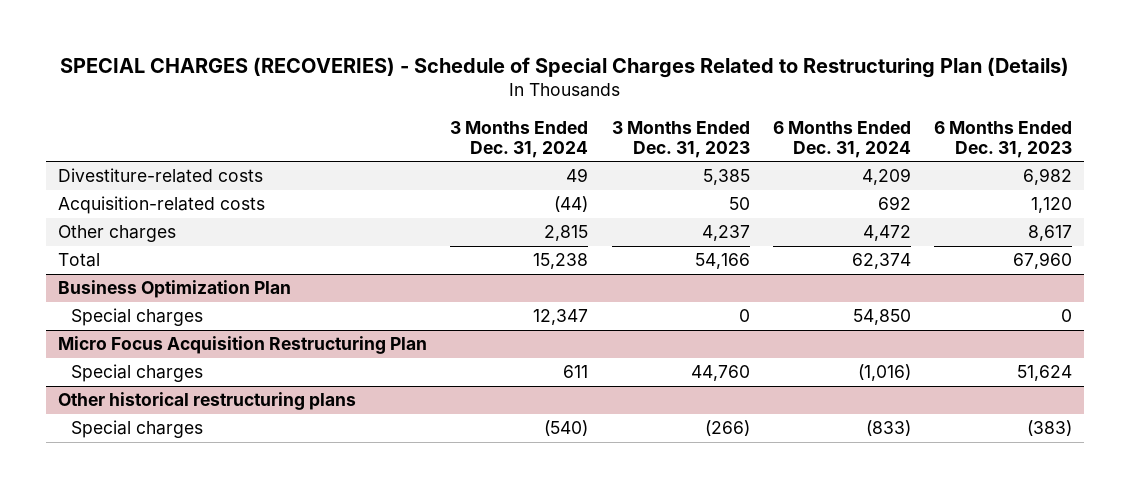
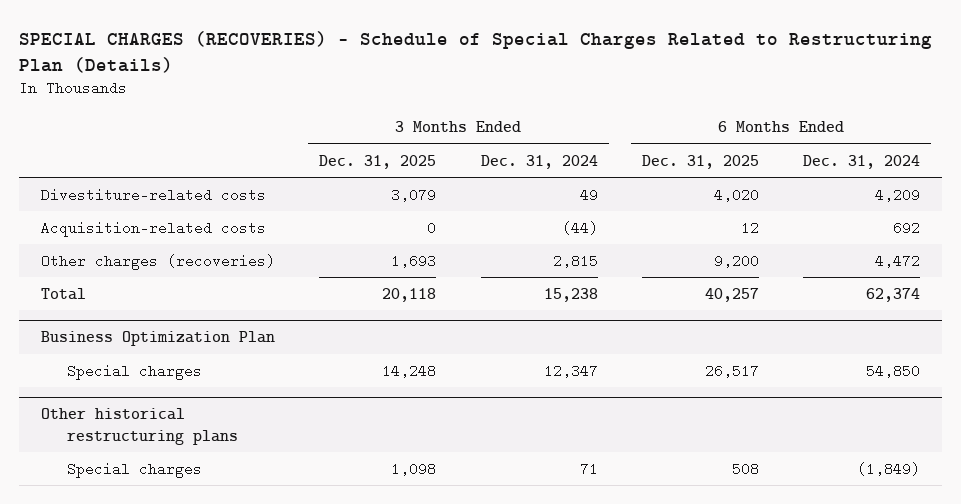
[611,120,750,159] 3 Months Ended Dec. 31, 2023 -> none
[934,120,1073,159] 6 Months Ended Dec. 31, 2023 -> none
none -> [319,154,437,169] Dec. 31, 2025
none -> [641,154,759,169] Dec. 31, 2025
[57,225,176,243] Other charges -> [40,253,275,270] Other charges (recoveries)
[57,336,427,355] Micro Focus Acquisition Restructuring Plan -> none
[71,364,204,383] Special charges -> none
[544,420,589,437] (540) -> [579,461,598,476] 71
[865,420,911,437] (833) -> [857,461,921,476] (1,849)

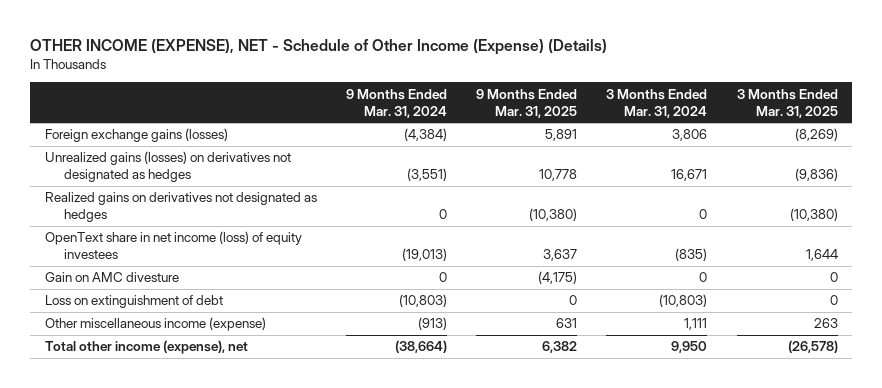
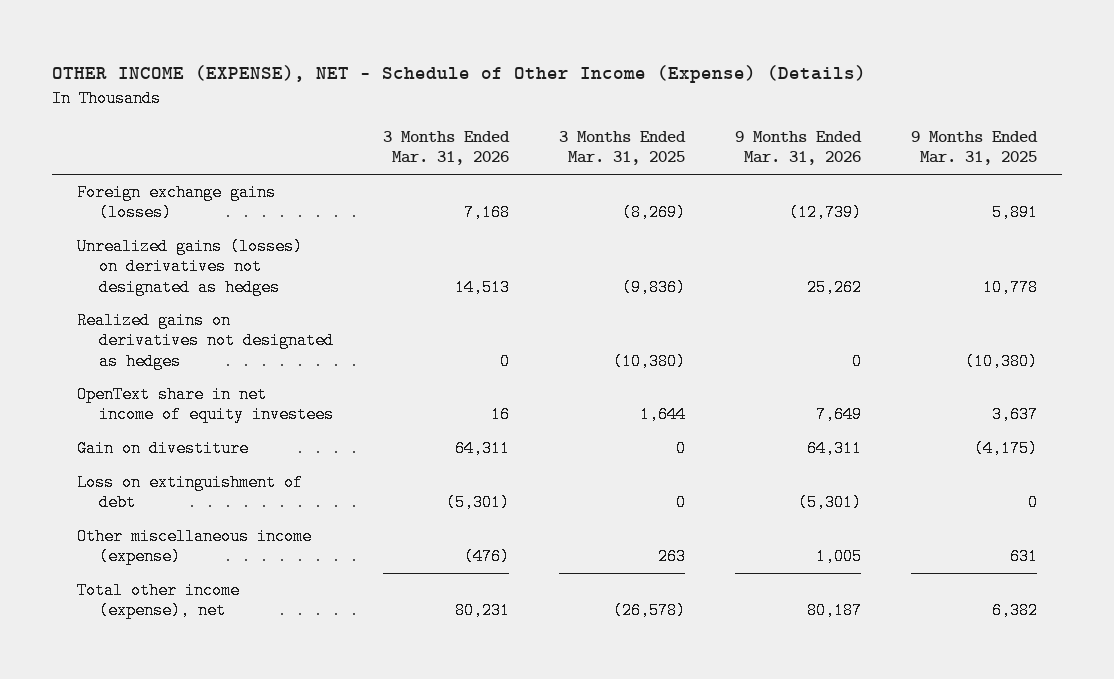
[346,88,448,118] 9 Months Ended Mar. 31, 2024 -> none
[606,88,708,118] 3 Months Ended Mar. 31, 2024 -> none
none -> [383,131,511,166] 3 Months Ended Mar. 31, 2026
none -> [735,131,863,166] 9 Months Ended Mar. 31, 2026
[44,231,302,260] OpenText share in net income (loss) of equity investees -> [77,386,334,424] OpenText share in net income of equity investees
[44,272,179,283] Gain on AMC divesture -> [77,440,250,458] Gain on divestiture

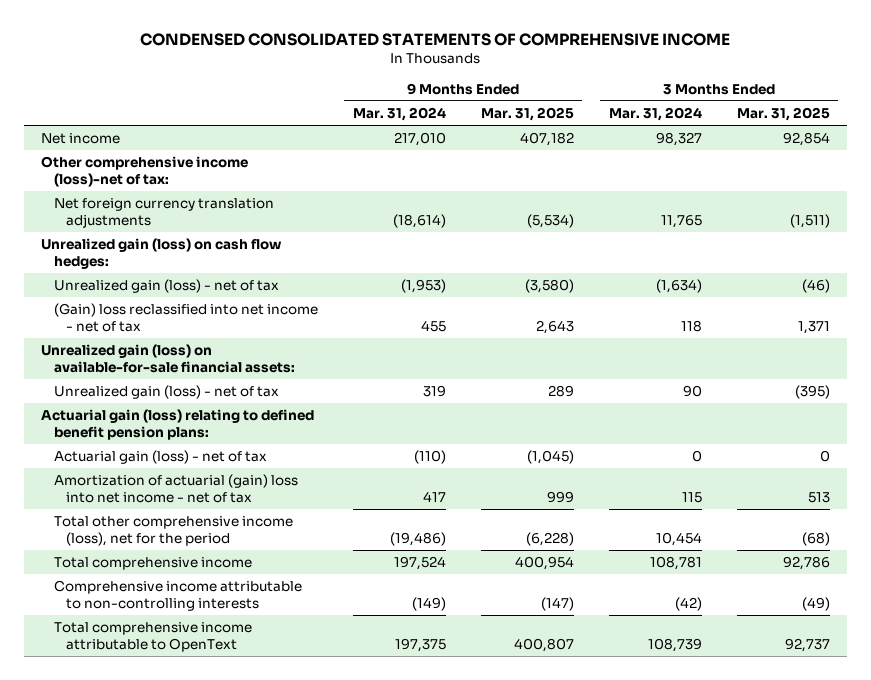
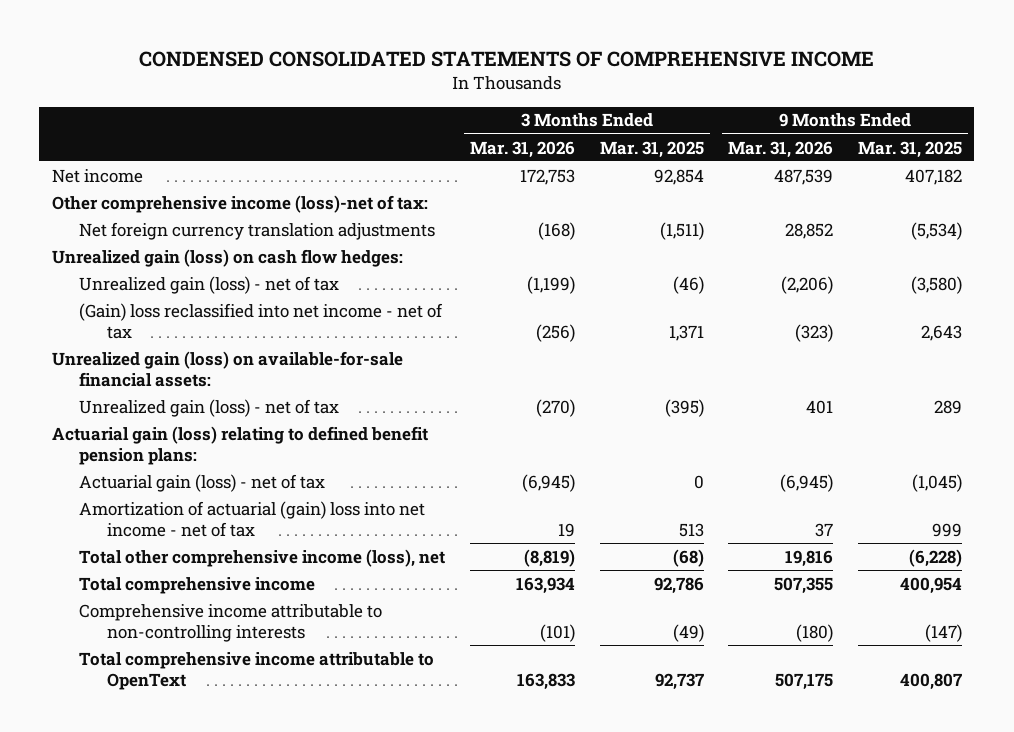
[352,106,446,121] Mar. 31, 2024 -> none
[608,106,702,121] Mar. 31, 2024 -> none
none -> [469,140,575,158] Mar. 31, 2026
none -> [728,140,834,158] Mar. 31, 2026
[53,516,293,546] Total other comprehensive income (loss), net for the period -> [79,548,446,567] Total other comprehensive income (loss), net

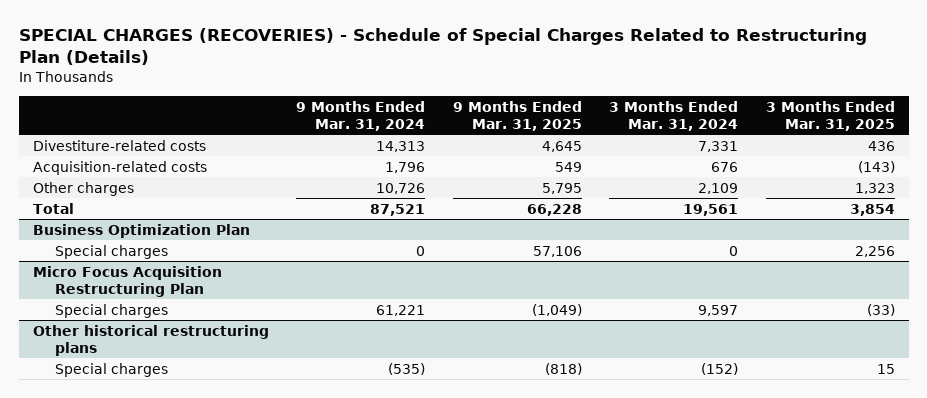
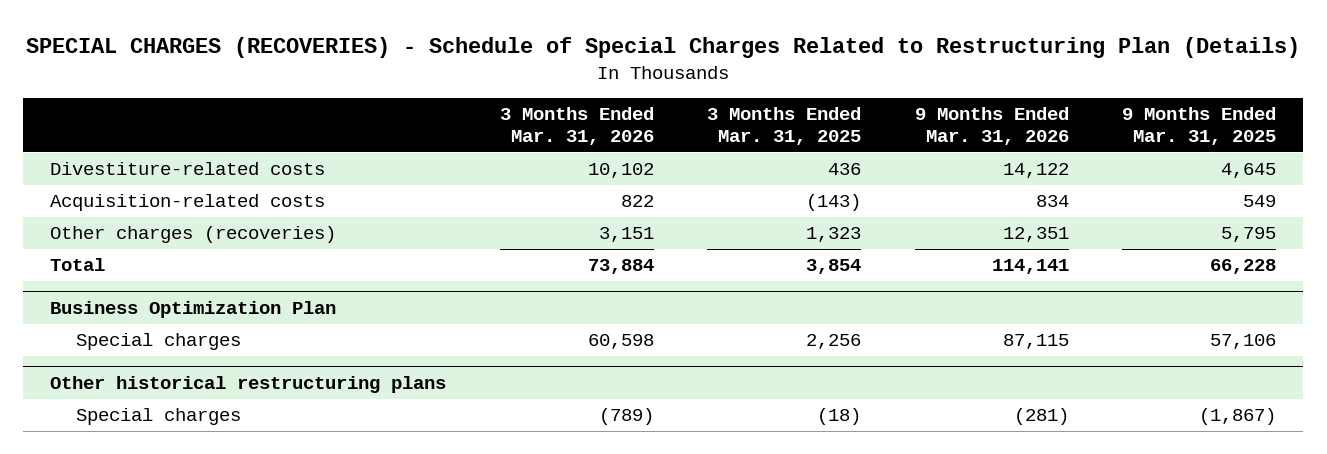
[296,101,426,131] 9 Months Ended Mar. 31, 2024 -> none
[609,101,739,131] 3 Months Ended Mar. 31, 2024 -> none
none -> [499,106,654,145] 3 Months Ended Mar. 31, 2026
none -> [914,106,1069,145] 9 Months Ended Mar. 31, 2026
[32,181,134,196] Other charges -> [50,226,337,244] Other charges (recoveries)
[32,265,222,297] Micro Focus Acquisition Restructuring Plan -> none
[54,303,168,318] Special charges -> none
[544,362,582,375] (818) -> [1199,408,1277,426] (1,867)
[876,363,895,374] 15 -> [817,408,862,426] (18)

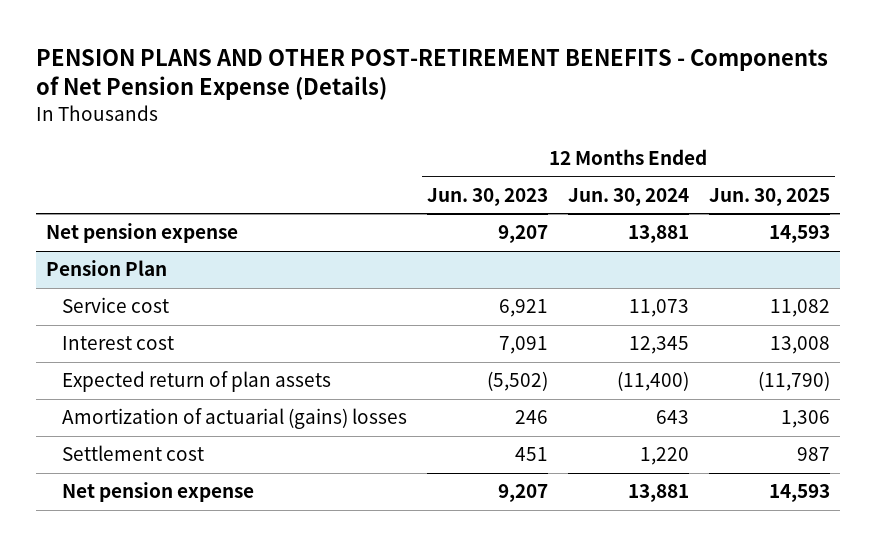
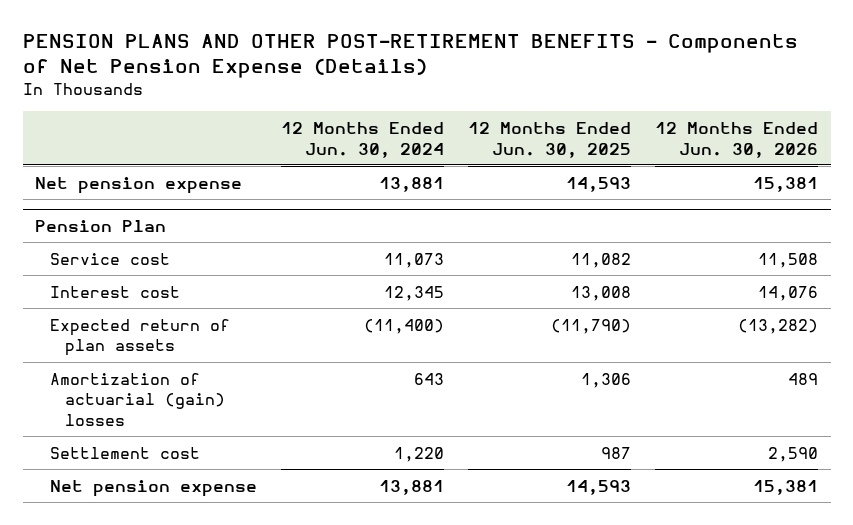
[426,187,548,206] Jun. 30, 2023 -> none
none -> [655,122,819,158] 12 Months Ended Jun. 30, 2026
[61,408,407,430] Amortization of actuarial (gains) losses -> [50,372,226,426] Amortization of actuarial (gain) losses

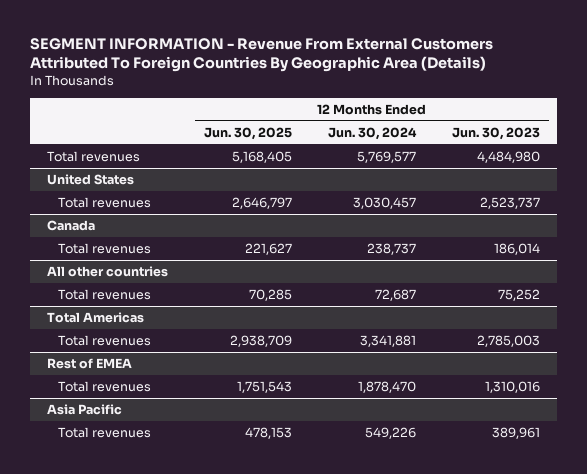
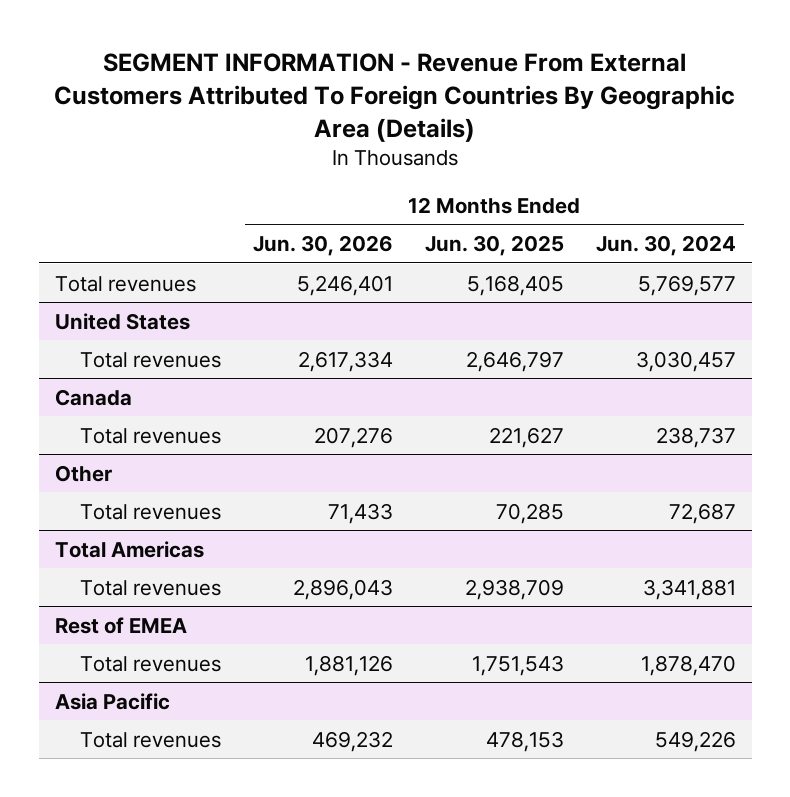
[451,126,540,140] Jun. 30, 2023 -> none
none -> [252,235,393,257] Jun. 30, 2026
[47,266,169,278] All other countries -> [54,464,112,482] Other

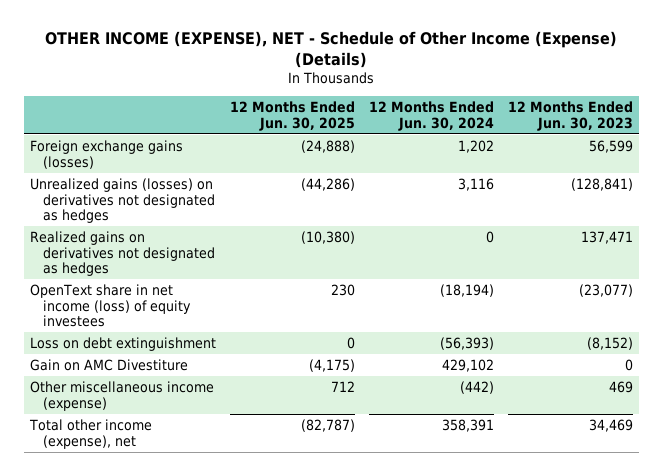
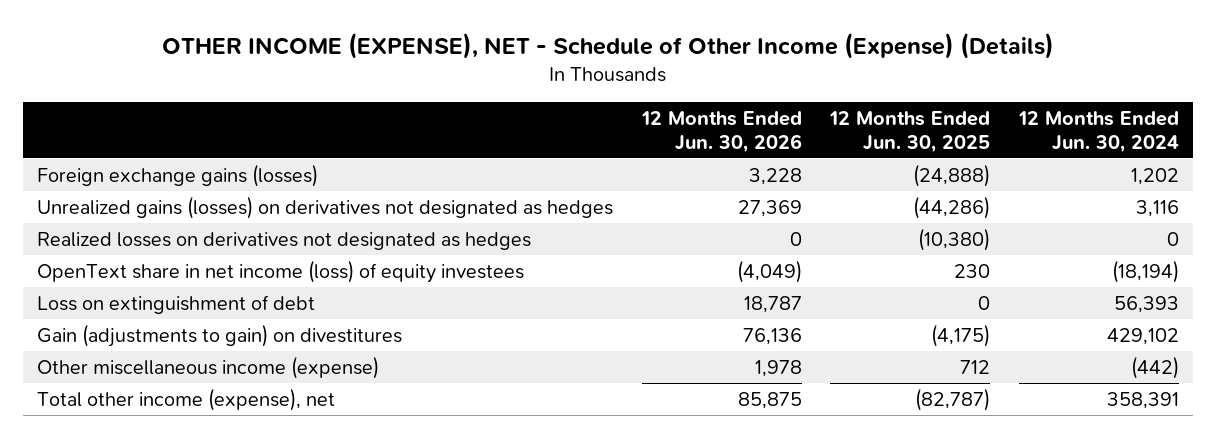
[507,100,633,131] 12 Months Ended Jun. 30, 2023 -> none
none -> [640,110,802,153] 12 Months Ended Jun. 30, 2026
[30,230,216,277] Realized gains on derivatives not designated as hedges -> [36,232,531,251] Realized losses on derivatives not designated as hedges
[30,336,217,351] Loss on debt extinguishment -> [36,295,315,315] Loss on extinguishment of debt
[439,336,494,350] (56,393) -> [1113,296,1179,314] 56,393
[30,358,189,371] Gain on AMC Divestiture -> [36,324,402,348] Gain (adjustments to gain) on divestitures

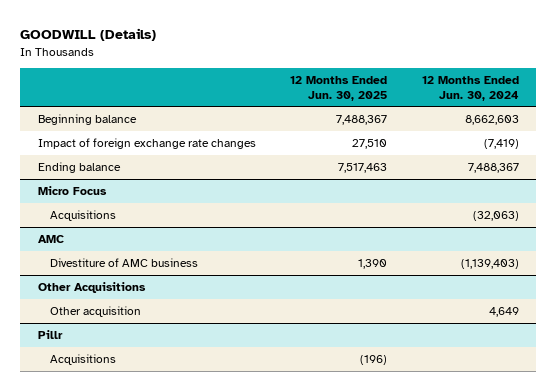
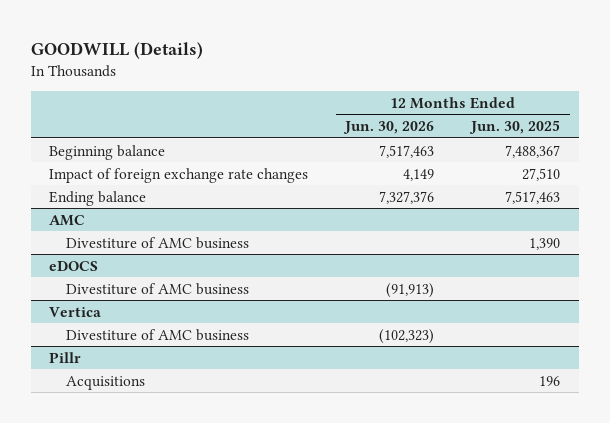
[421,76,519,101] 12 Months Ended Jun. 30, 2024 -> none
none -> [343,121,435,135] Jun. 30, 2026
[37,186,107,196] Micro Focus -> none
[50,210,117,222] Acquisitions -> none
[37,282,146,294] Other Acquisitions -> none
[50,306,142,318] Other acquisition -> none
none -> [49,260,99,271] eDOCS
none -> [66,282,250,295] Divestiture of AMC business
none -> [49,306,102,317] Vertica
none -> [66,328,250,341] Divestiture of AMC business
[360,355,388,366] (196) -> [539,375,561,386] 196

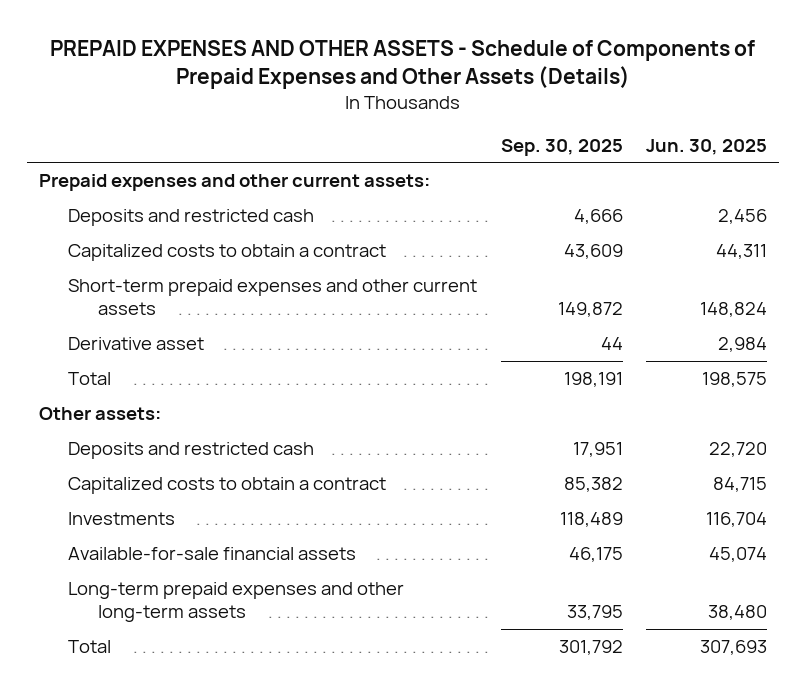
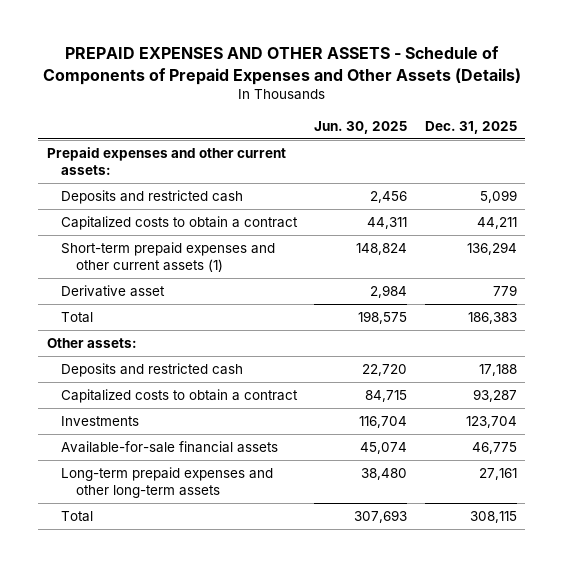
[500,138,623,156] Sep. 30, 2025 -> none
none -> [424,120,517,134] Dec. 31, 2025
[68,279,478,316] Short-term prepaid expenses and other current assets -> [61,242,276,272] Short-term prepaid expenses and other current assets (1)

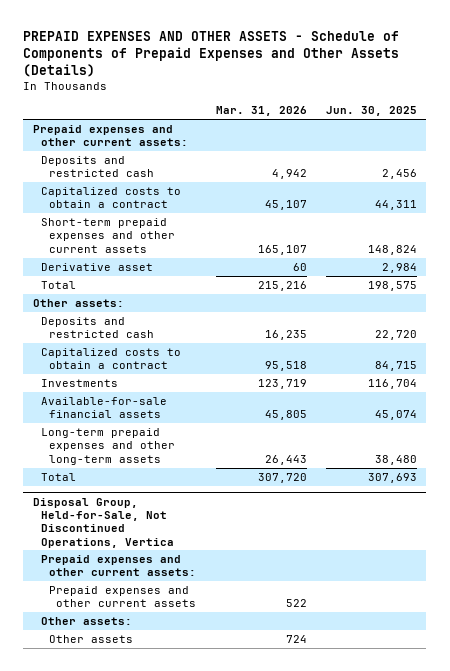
[424,120,517,134] Dec. 31, 2025 -> none
none -> [215,106,307,117] Mar. 31, 2026
[61,242,276,272] Short-term prepaid expenses and other current assets (1) -> [40,218,175,253] Short-term prepaid expenses and other current assets
none -> [32,497,174,548] Disposal Group, Held-for-Sale, Not Discontinued Operations, Vertica
none -> [40,555,196,577] Prepaid expenses and other current assets:
none -> [48,586,197,608] Prepaid expenses and other current assets
none -> [40,617,132,626] Other assets:
none -> [48,635,133,644] Other assets

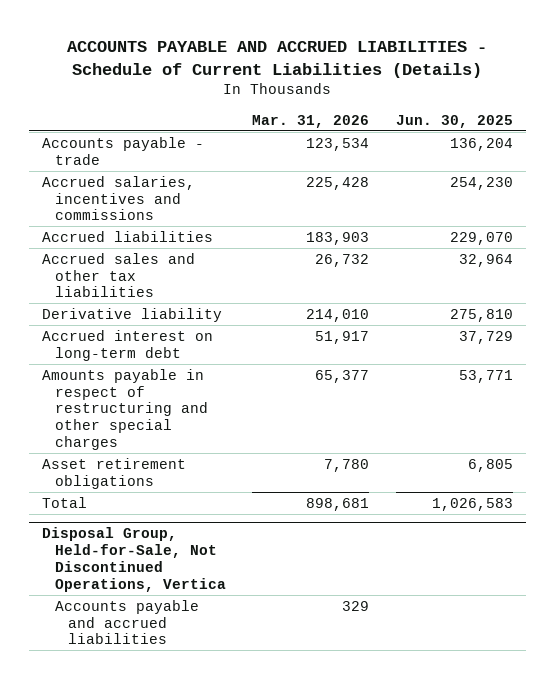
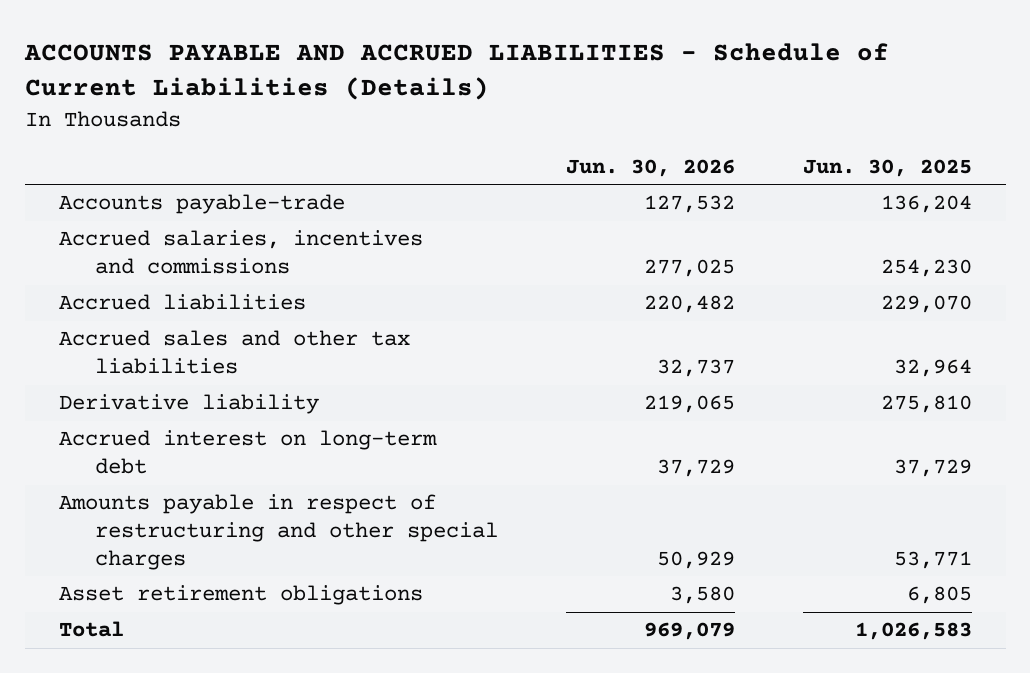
[252,114,370,128] Mar. 31, 2026 -> none
none -> [565,159,735,178] Jun. 30, 2026
[42,136,205,165] Accounts payable - trade -> [58,194,345,215] Accounts payable-trade
[42,527,227,592] Disposal Group, Held-for-Sale, Not Discontinued Operations, Vertica -> none
[55,599,200,645] Accounts payable and accrued liabilities -> none

